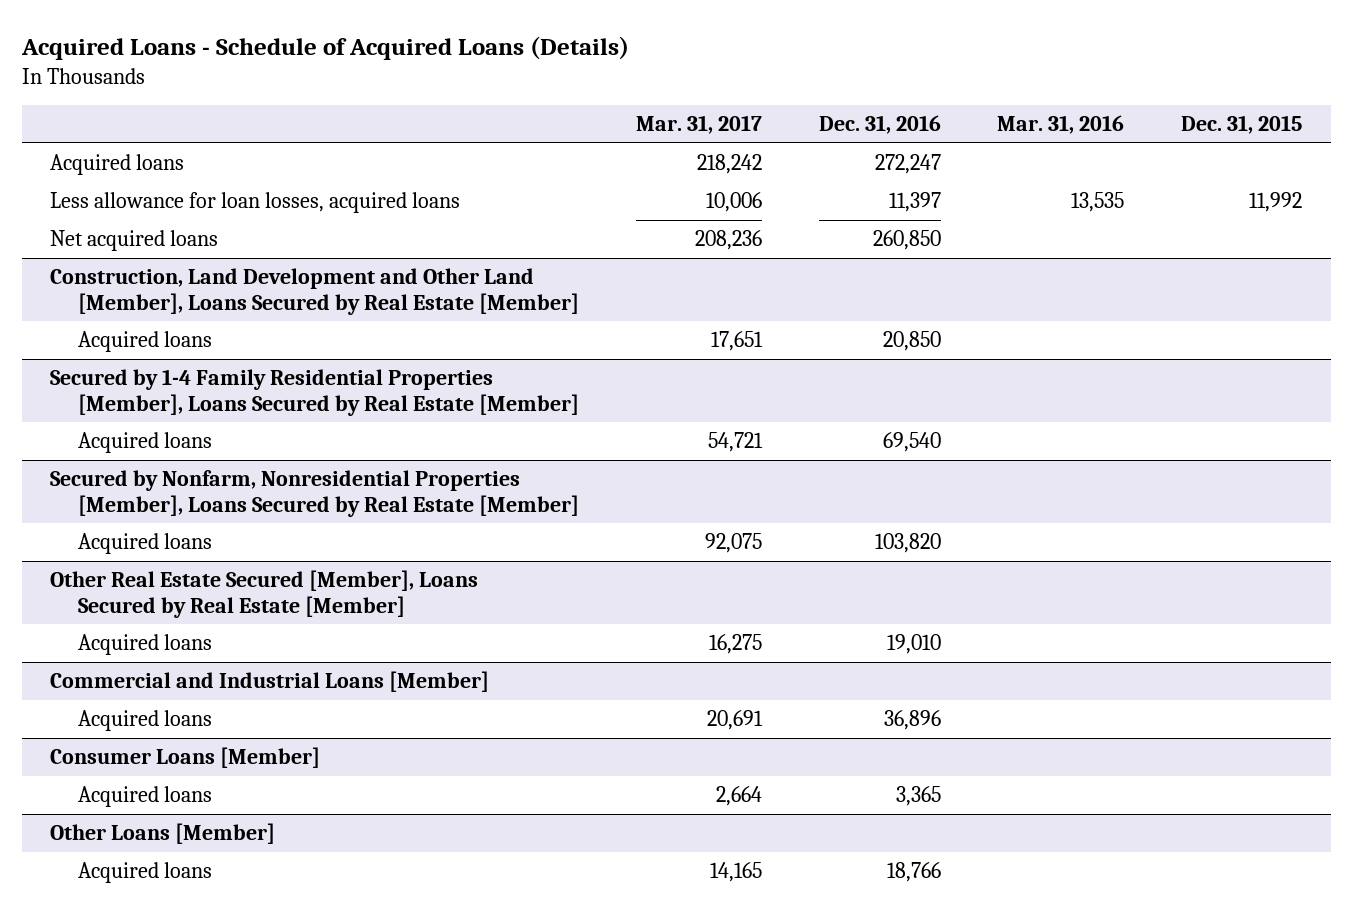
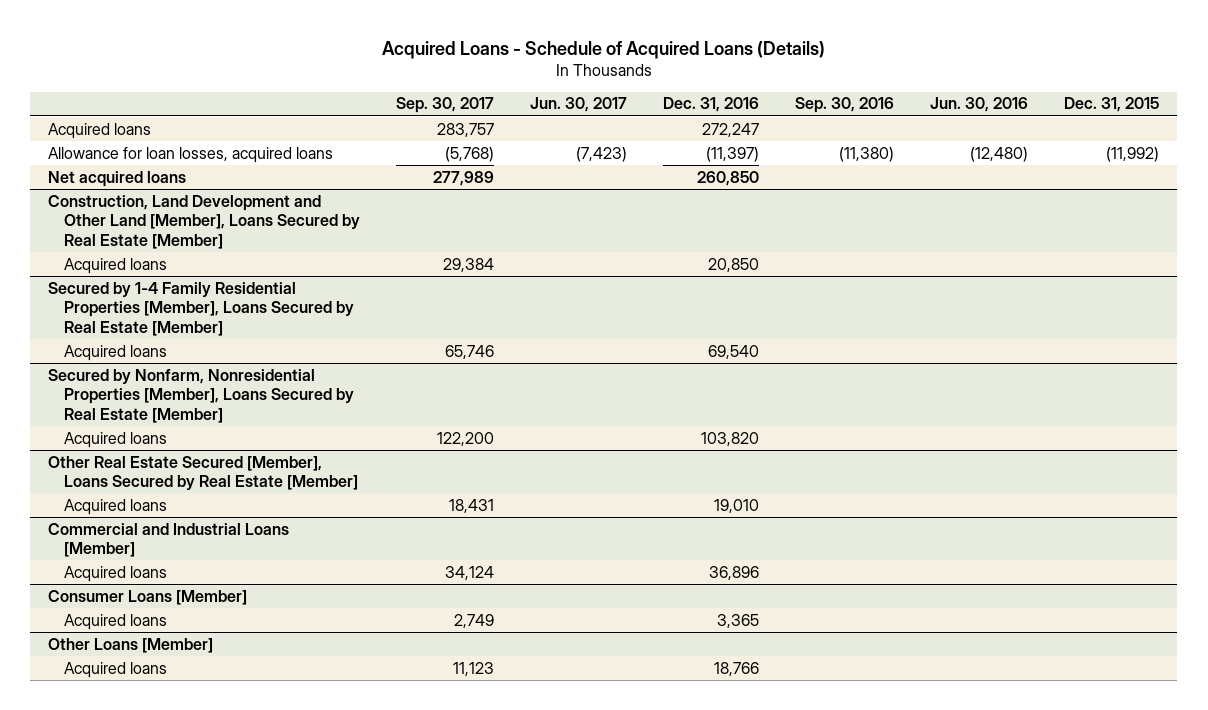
[635,115,762,135] Mar. 31, 2017 -> none
[997,115,1125,135] Mar. 31, 2016 -> none
none -> [396,97,495,114] Sep. 30, 2017
none -> [530,97,628,113] Jun. 30, 2017
none -> [795,97,895,114] Sep. 30, 2016
none -> [930,97,1029,113] Jun. 30, 2016
[50,192,461,214] Less allowance for loan losses, acquired loans -> [48,146,334,163] Allowance for loan losses, acquired loans
[888,192,941,213] 11,397 -> [706,146,760,162] (11,397)
[1249,192,1303,213] 11,992 -> [1106,146,1160,162] (11,992)

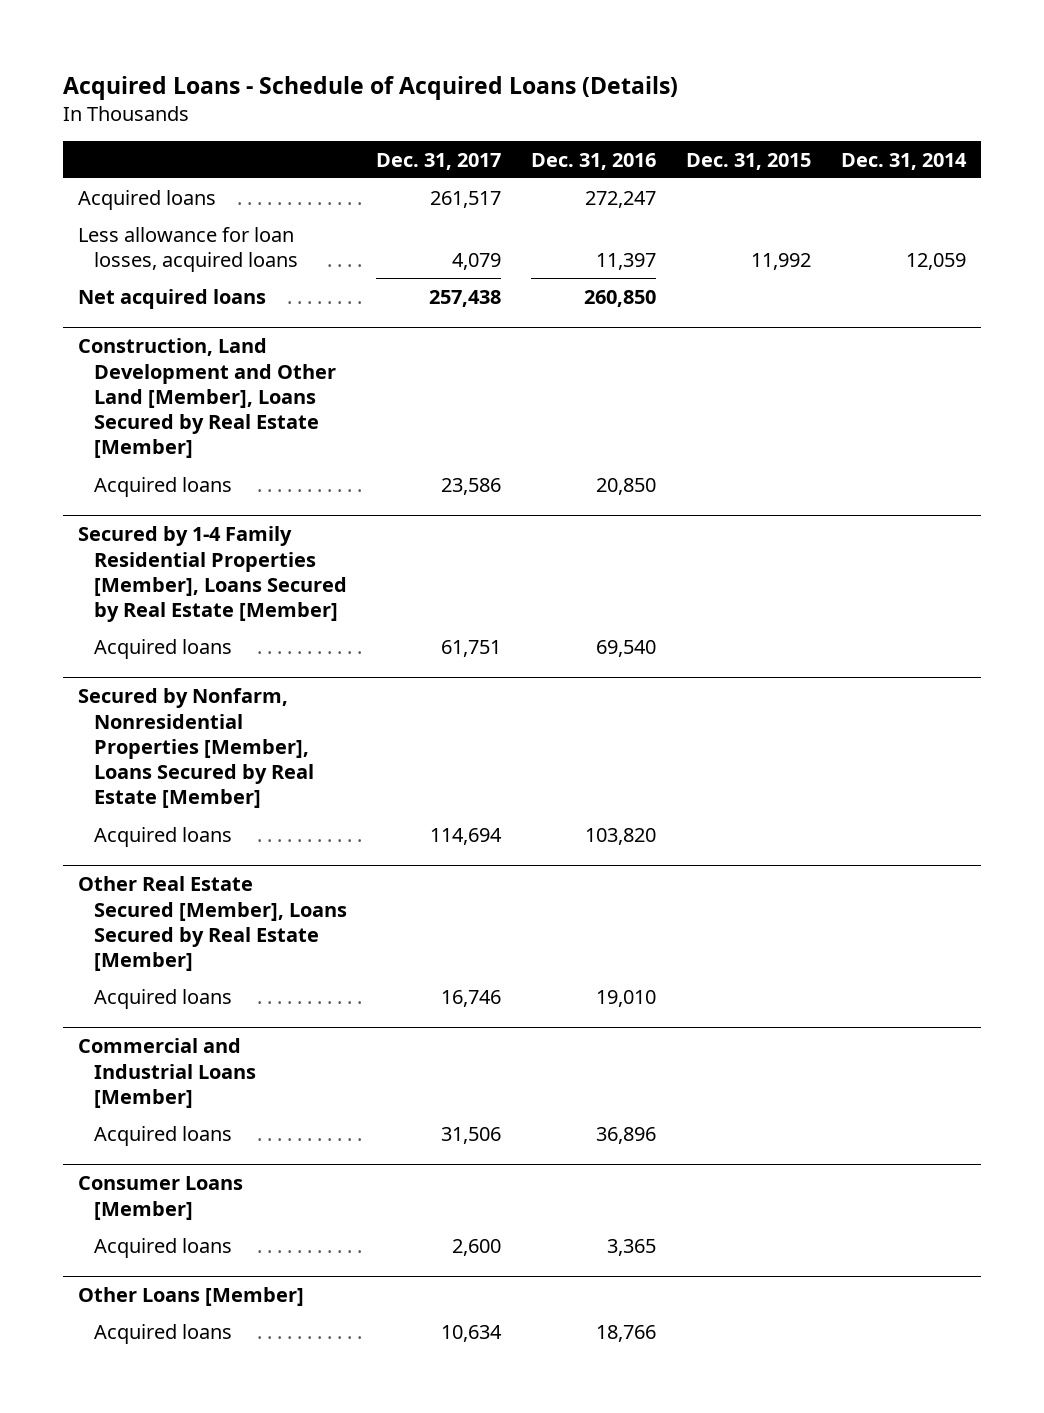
[396,97,495,114] Sep. 30, 2017 -> none
[530,97,628,113] Jun. 30, 2017 -> none
[795,97,895,114] Sep. 30, 2016 -> none
[930,97,1029,113] Jun. 30, 2016 -> none
none -> [376,152,502,170] Dec. 31, 2017
none -> [841,152,968,170] Dec. 31, 2014
[48,146,334,163] Allowance for loan losses, acquired loans -> [78,226,298,272] Less allowance for loan losses, acquired loans
[706,146,760,162] (11,397) -> [596,252,657,270] 11,397
[1106,146,1160,162] (11,992) -> [751,252,812,270] 11,992

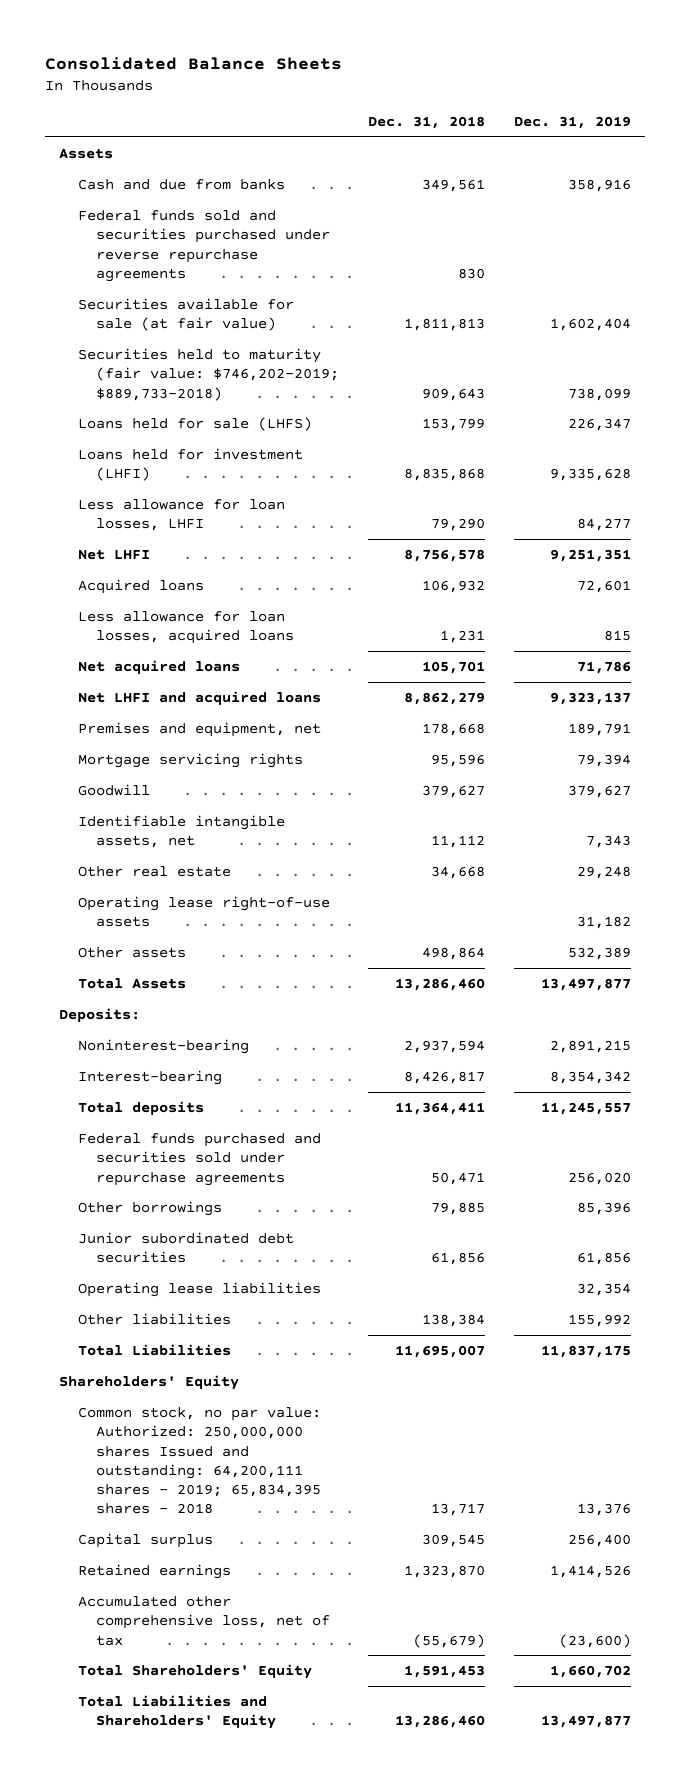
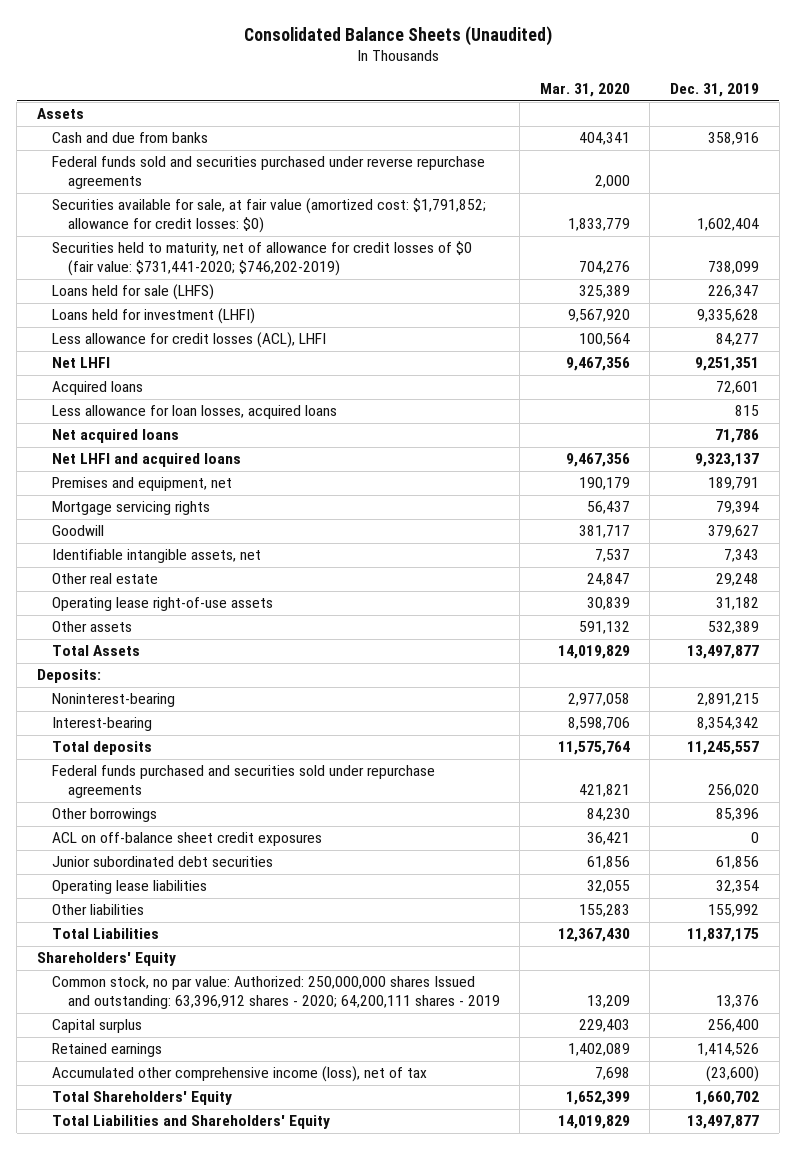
[44,56,342,70] Consolidated Balance Sheets -> [244,25,553,46] Consolidated Balance Sheets (Unaudited)
[367,115,485,129] Dec. 31, 2018 -> none
none -> [539,83,630,98] Mar. 31, 2020
[77,298,294,332] Securities available for sale (at fair value) -> [52,198,487,234] Securities available for sale, at fair value (amortized cost: $1,791,852; allowance for credit losses: $0)
[77,348,340,401] Securities held to maturity (fair value: $746,202-2019; $889,733-2018) -> [52,241,473,277] Securities held to maturity, net of allowance for credit losses of $0 (fair value: $731,441-2020; $746,202-2019)
[77,499,285,532] Less allowance for loan losses, LHFI -> [52,332,327,349] Less allowance for credit losses (ACL), LHFI
none -> [52,832,323,847] ACL on off-balance sheet credit exposures
[77,1407,322,1515] Common stock, no par value: Authorized: 250,000,000 shares Issued and outstanding: 64,200,111 shares - 2019; 65,834,395 shares - 2018 -> [52,976,500,1010] Common stock, no par value: Authorized: 250,000,000 shares Issued and outstanding: 63,396,912 shares - 2020; 64,200,111 shares - 2019
[77,1596,331,1646] Accumulated other comprehensive loss, net of tax -> [52,1066,428,1083] Accumulated other comprehensive income (loss), net of tax

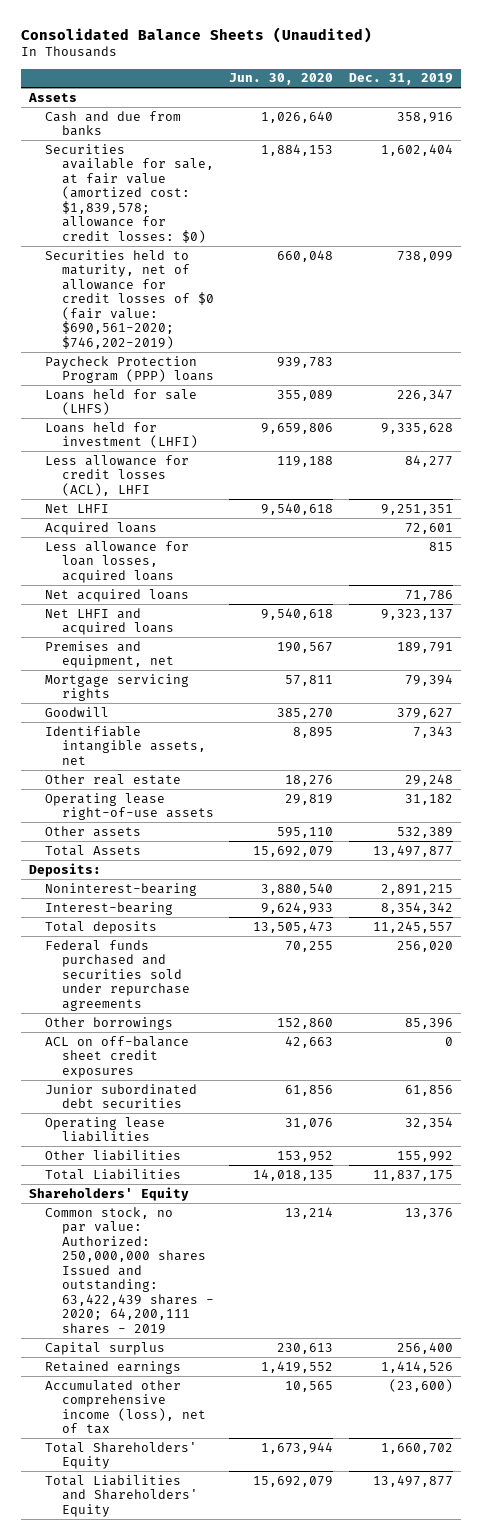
[539,83,630,98] Mar. 31, 2020 -> none
none -> [229,73,334,86] Jun. 30, 2020
[52,156,486,190] Federal funds sold and securities purchased under reverse repurchase agreements -> none
[52,198,487,234] Securities available for sale, at fair value (amortized cost: $1,791,852; allowance for credit losses: $0) -> [45,143,214,243] Securities available for sale, at fair value (amortized cost: $1,839,578; allowance for credit losses: $0)
[52,241,473,277] Securities held to maturity, net of allowance for credit losses of $0 (fair value: $731,441-2020; $746,202-2019) -> [45,249,214,349] Securities held to maturity, net of allowance for credit losses of $0 (fair value: $690,561-2020; $746,202-2019)
none -> [45,355,214,384] Paycheck Protection Program (PPP) loans
[52,976,500,1010] Common stock, no par value: Authorized: 250,000,000 shares Issued and outstanding: 63,396,912 shares - 2020; 64,200,111 shares - 2019 -> [45,1206,214,1334] Common stock, no par value: Authorized: 250,000,000 shares Issued and outstanding: 63,422,439 shares - 2020; 64,200,111 shares - 2019

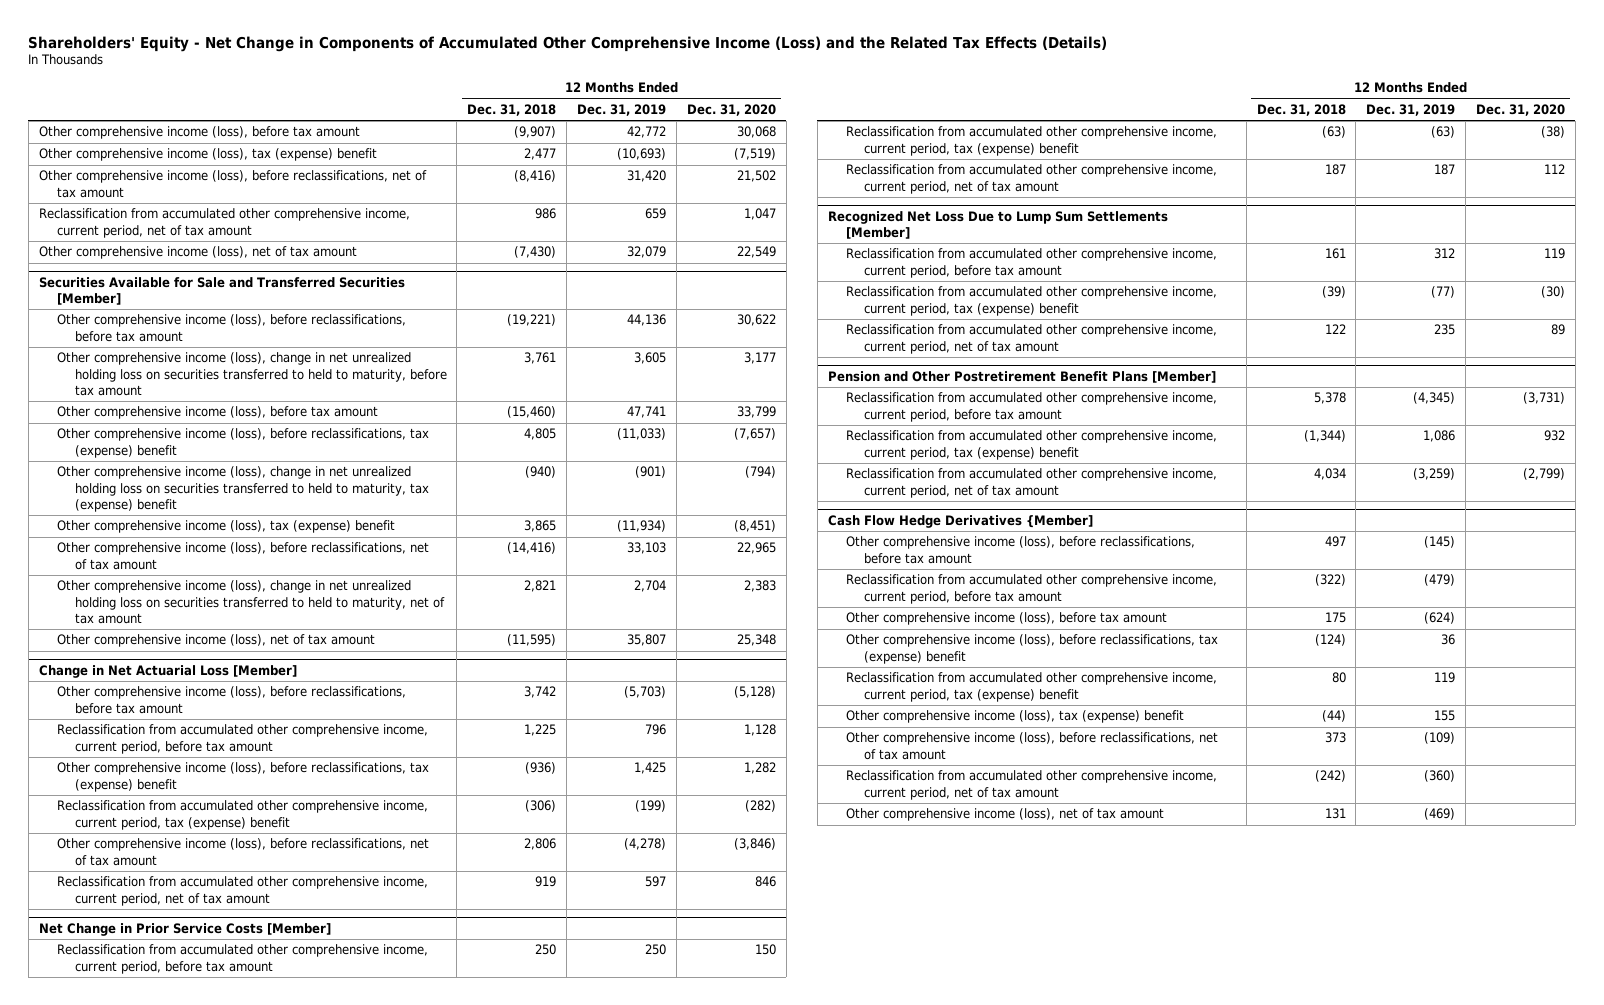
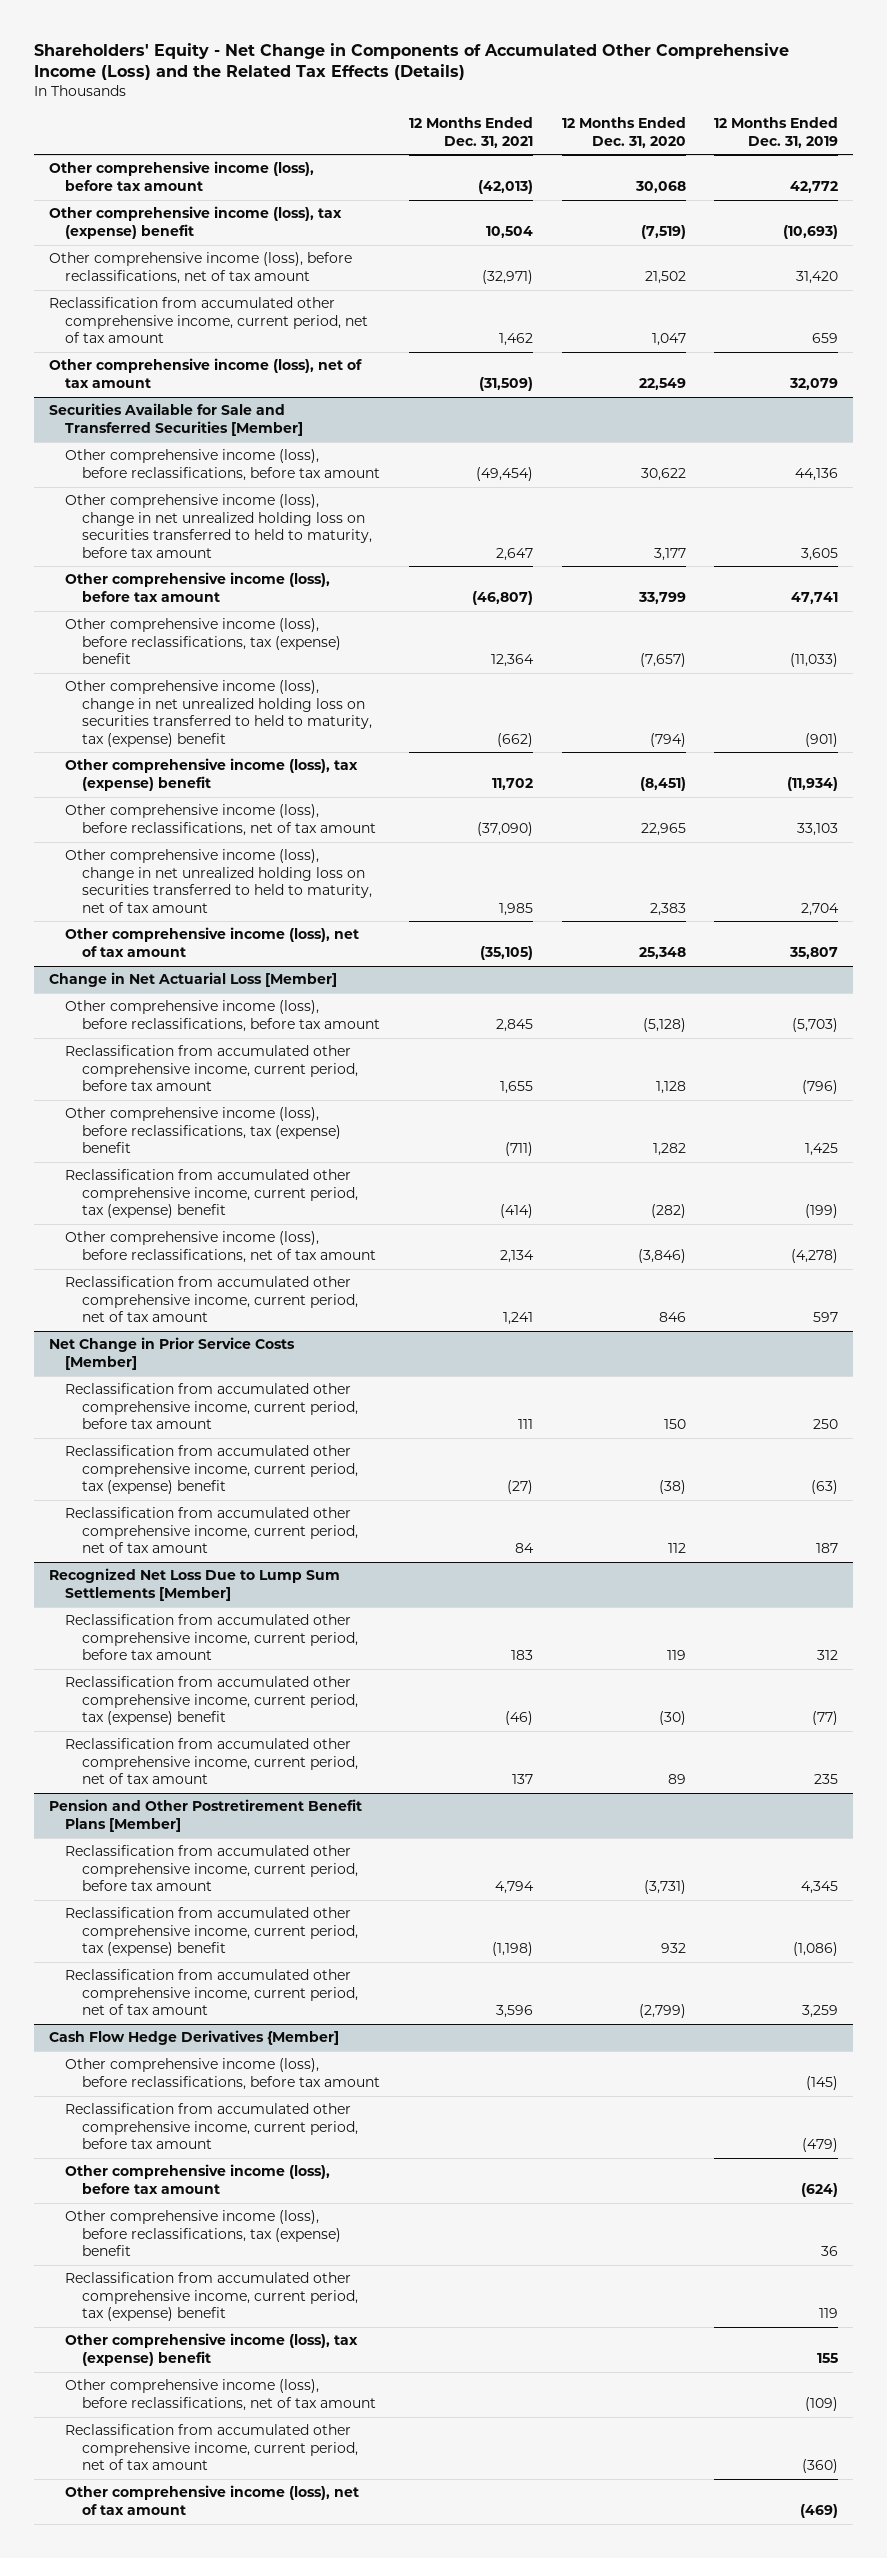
[467,104,557,117] Dec. 31, 2018 -> none
none -> [408,117,533,148] 12 Months Ended Dec. 31, 2021
[645,724,667,736] 796 -> [802,1080,839,1095] (796)
[1413,392,1456,405] (4,345) -> [801,1881,839,1895] 4,345
[1423,430,1456,443] 1,086 -> [793,1942,839,1957] (1,086)
[1413,468,1456,481] (3,259) -> [802,2005,839,2019] 3,259

